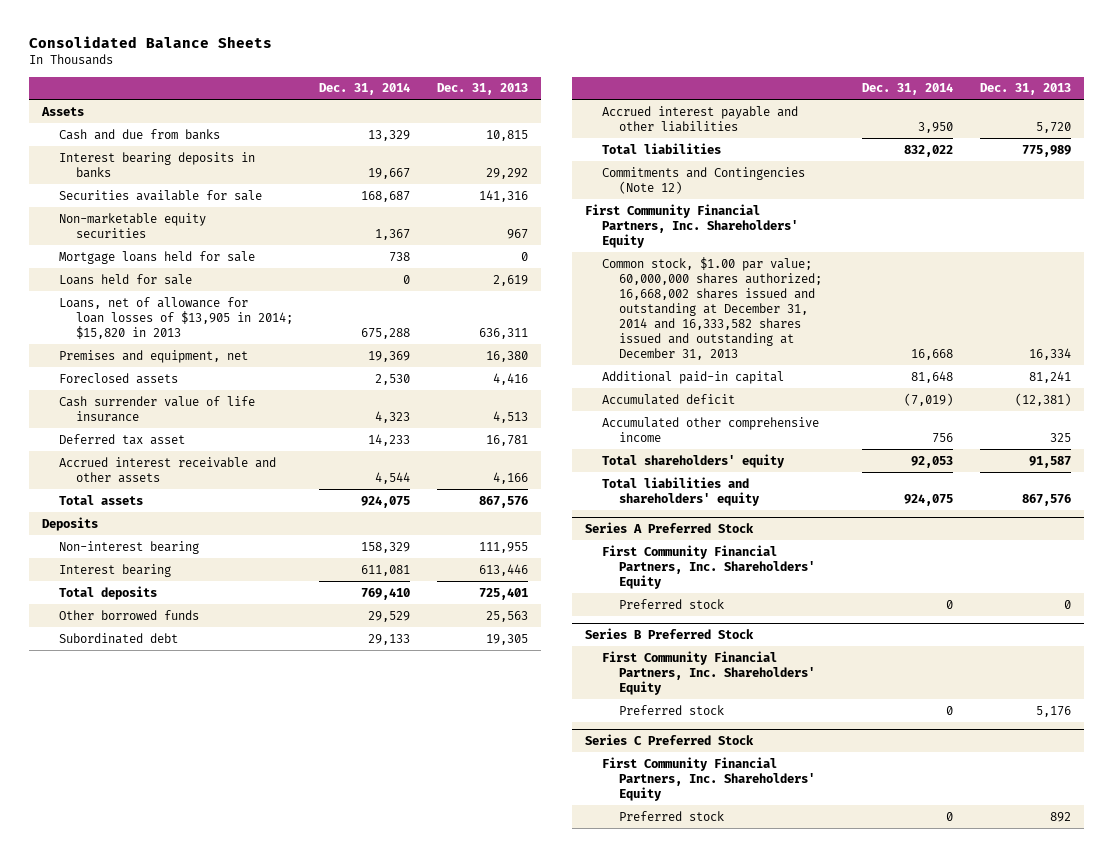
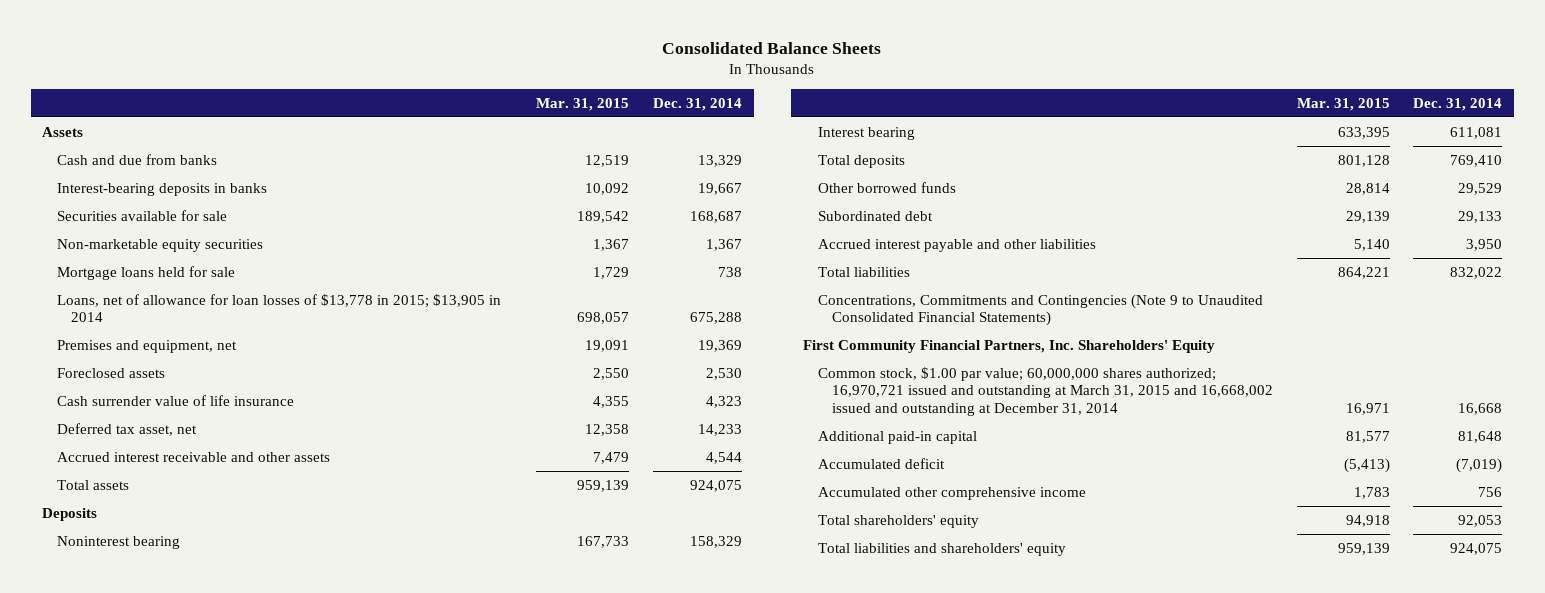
[436,83,528,96] Dec. 31, 2013 -> none
none -> [536,97,630,111] Mar. 31, 2015
[58,151,255,178] Interest bearing deposits in banks -> [56,182,267,196] Interest-bearing deposits in banks
[58,273,192,285] Loans held for sale -> none
[58,296,293,339] Loans, net of allowance for loan losses of $13,905 in 2014; $15,820 in 2013 -> [56,293,501,323] Loans, net of allowance for loan losses of $13,778 in 2015; $13,905 in 2014
[58,433,185,445] Deferred tax asset -> [56,422,197,436] Deferred tax asset, net
[58,540,199,554] Non-interest bearing -> [56,535,180,549] Noninterest bearing
[601,166,805,194] Commitments and Contingencies (Note 12) -> [817,293,1263,327] Concentrations, Commitments and Contingencies (Note 9 to Unaudited Consolidated Financial Statements)
[601,256,822,361] Common stock, $1.00 par value; 60,000,000 shares authorized; 16,668,002 shares issued and outstanding at December 31, 2014 and 16,333,582 shares issued and outstanding at December 31, 2013 -> [817,366,1274,417] Common stock, $1.00 par value; 60,000,000 shares authorized; 16,970,721 issued and outstanding at March 31, 2015 and 16,668,002 issued and outstanding at December 31, 2014
[584,522,754,534] Series A Preferred Stock -> none
[601,544,815,589] First Community Financial Partners, Inc. Shareholders' Equity -> none
[618,598,724,609] Preferred stock -> none
[584,628,754,640] Series B Preferred Stock -> none
[601,650,815,695] First Community Financial Partners, Inc. Shareholders' Equity -> none
[618,704,724,715] Preferred stock -> none
[584,734,754,746] Series C Preferred Stock -> none
[601,756,815,801] First Community Financial Partners, Inc. Shareholders' Equity -> none
[618,810,724,821] Preferred stock -> none

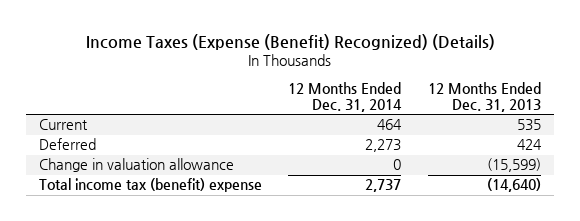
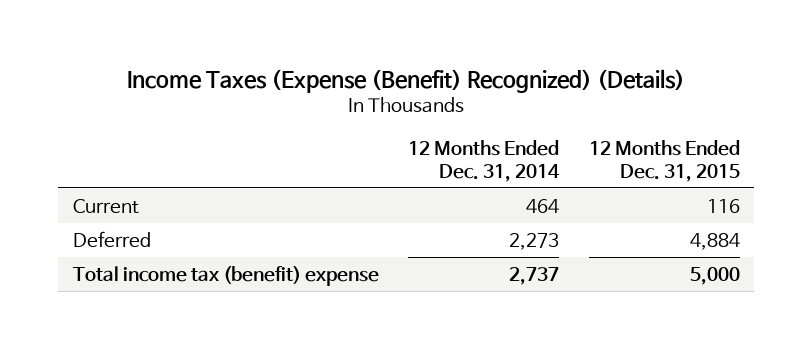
[427,81,541,113] 12 Months Ended Dec. 31, 2013 -> none
none -> [588,139,740,182] 12 Months Ended Dec. 31, 2015
[39,158,235,173] Change in valuation allowance -> none

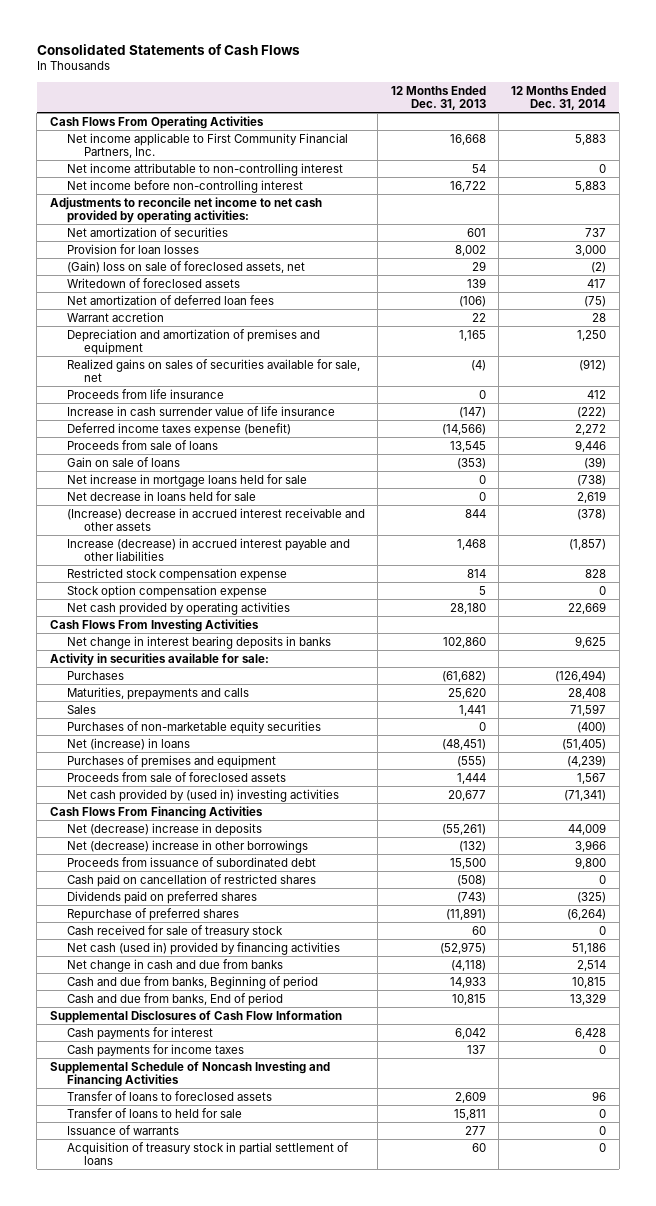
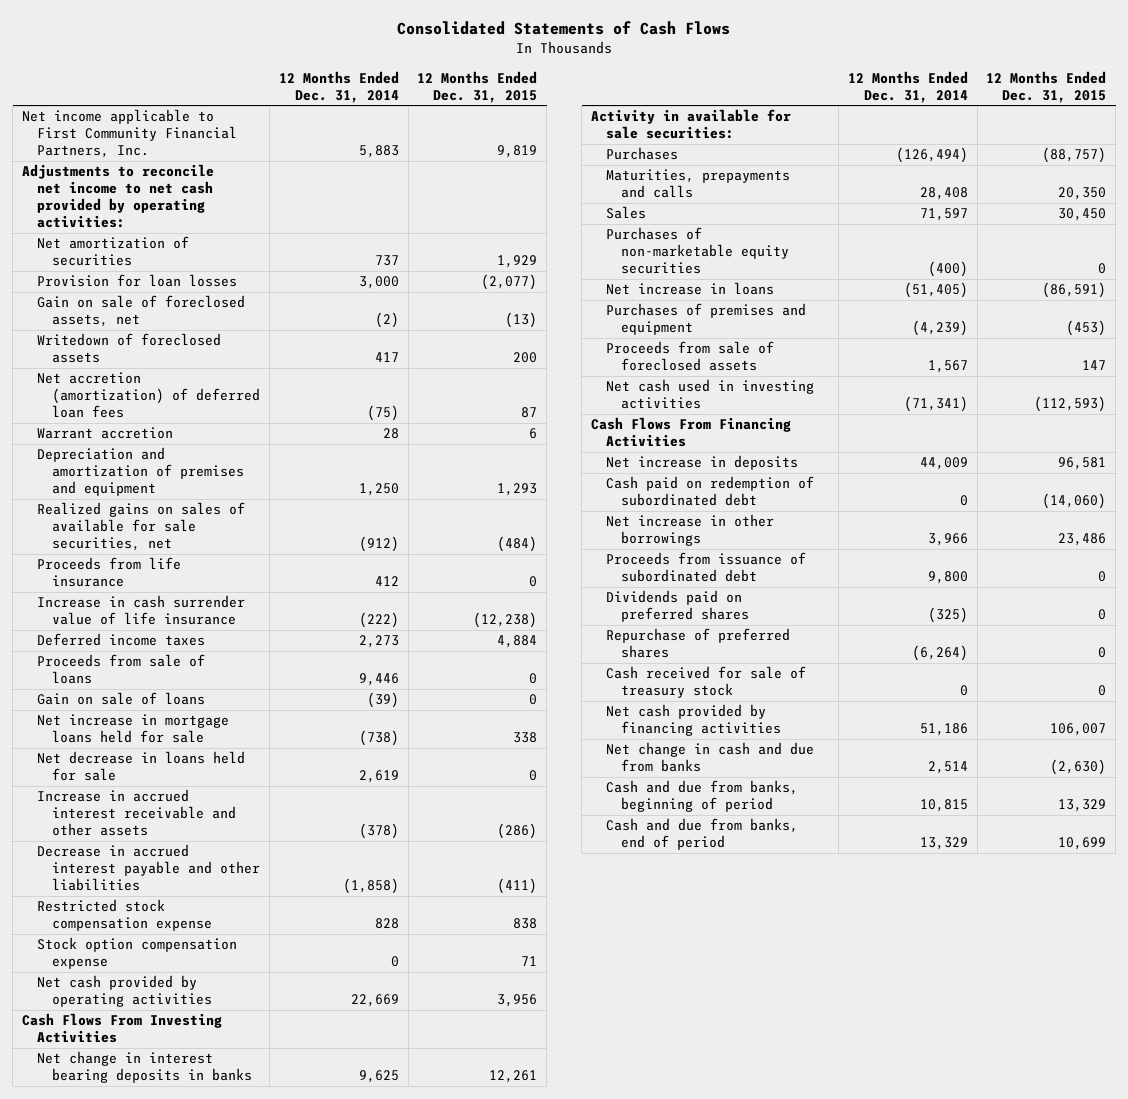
[390,85,486,110] 12 Months Ended Dec. 31, 2013 -> none
none -> [417,70,538,103] 12 Months Ended Dec. 31, 2015
[49,115,264,129] Cash Flows From Operating Activities -> none
[66,162,343,176] Net income attributable to non-controlling interest -> none
[66,179,303,193] Net income before non-controlling interest -> none
[66,260,305,273] (Gain) loss on sale of foreclosed assets, net -> [37,295,246,328] Gain on sale of foreclosed assets, net
[66,294,274,305] Net amortization of deferred loan fees -> [37,372,261,419] Net accretion (amortization) of deferred loan fees
[66,358,360,382] Realized gains on sales of securities available for sale, net -> [37,502,246,552] Realized gains on sales of available for sale securities, net
[66,422,291,436] Deferred income taxes expense (benefit) -> [37,633,206,647] Deferred income taxes
[575,423,607,435] 2,272 -> [358,635,399,649] 2,273
[66,507,365,531] (Increase) decrease in accrued interest receivable and other assets -> [37,789,237,837] Increase in accrued interest receivable and other assets
[66,537,350,561] Increase (decrease) in accrued interest payable and other liabilities -> [37,844,261,892] Decrease in accrued interest payable and other liabilities
[569,538,607,550] (1,857) -> [342,878,399,895] (1,858)
[49,652,269,666] Activity in securities available for sale: -> [591,109,792,140] Activity in available for sale securities:
[66,737,190,750] Net (increase) in loans -> [606,282,775,296] Net increase in loans
[66,788,339,802] Net cash provided by (used in) investing activities -> [606,379,815,410] Net cash used in investing activities
[66,822,262,836] Net (decrease) increase in deposits -> [606,455,799,471] Net increase in deposits
none -> [606,476,815,507] Cash paid on redemption of subordinated debt
[66,839,308,853] Net (decrease) increase in other borrowings -> [606,514,775,547] Net increase in other borrowings
[66,873,316,887] Cash paid on cancellation of restricted shares -> none
[66,941,340,955] Net cash (used in) provided by financing activities -> [606,704,782,737] Net cash provided by financing activities
[49,1009,342,1023] Supplemental Disclosures of Cash Flow Information -> none
[66,1026,213,1040] Cash payments for interest -> none
[66,1043,244,1057] Cash payments for income taxes -> none
[49,1060,330,1087] Supplemental Schedule of Noncash Investing and Financing Activities -> none
[66,1090,272,1101] Transfer of loans to foreclosed assets -> none
[66,1107,242,1118] Transfer of loans to held for sale -> none
[66,1124,179,1135] Issuance of warrants -> none
[66,1141,349,1165] Acquisition of treasury stock in partial settlement of loans -> none
[66,975,318,989] Cash and due from banks, Beginning of period -> [606,780,799,813] Cash and due from banks, beginning of period
[66,992,283,1006] Cash and due from banks, End of period -> [606,818,799,851] Cash and due from banks, end of period

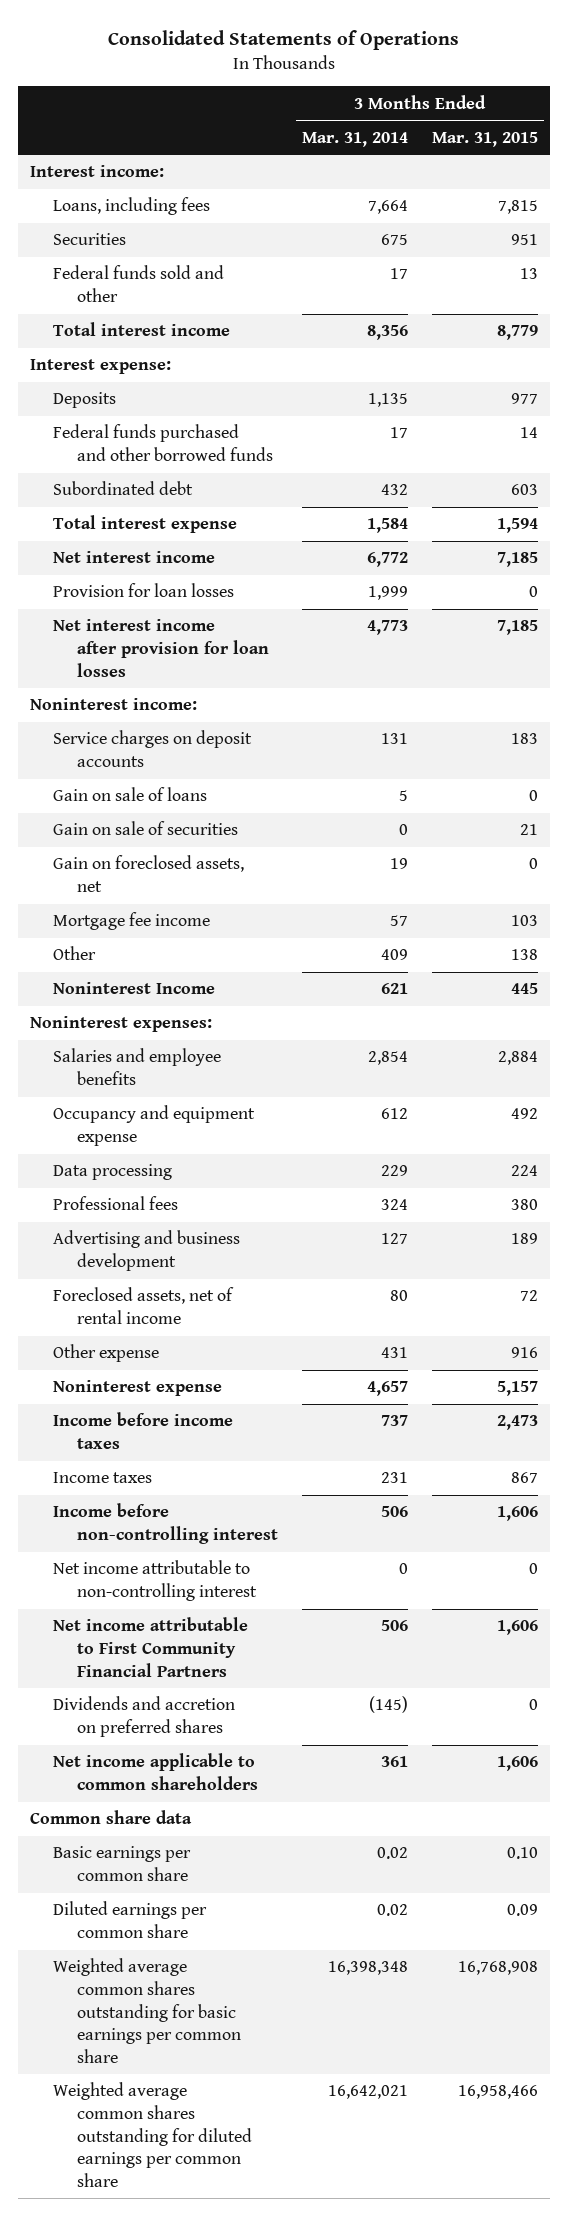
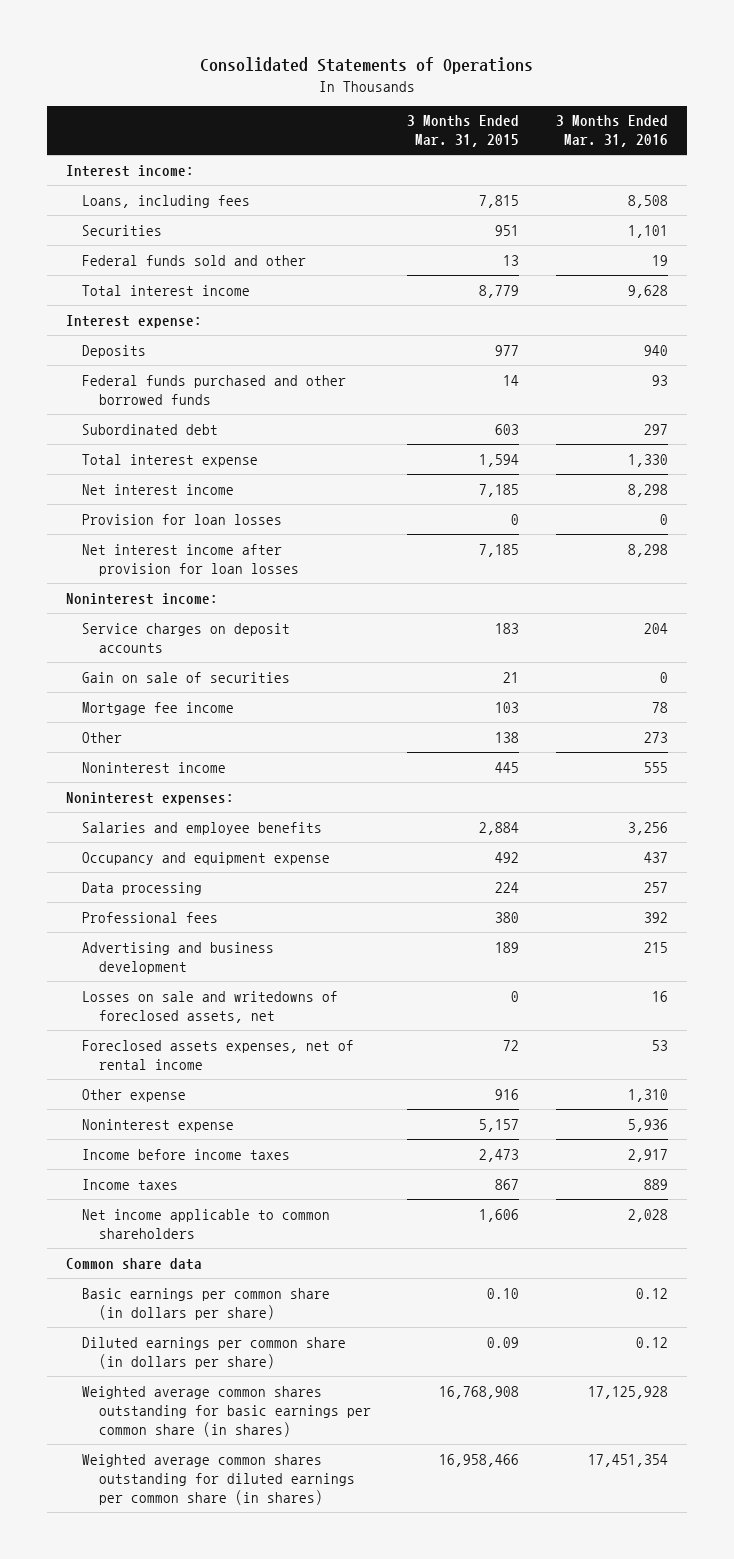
[301,131,408,147] Mar. 31, 2014 -> none
none -> [556,115,669,148] 3 Months Ended Mar. 31, 2016
[53,787,208,802] Gain on sale of loans -> none
[53,855,245,893] Gain on foreclosed assets, net -> none
[53,982,216,995] Noninterest Income -> [82,761,227,773] Noninterest income
none -> [82,990,339,1023] Losses on sale and writedowns of foreclosed assets, net
[53,1287,235,1325] Foreclosed assets, net of rental income -> [82,1039,355,1070] Foreclosed assets expenses, net of rental income
[53,1503,278,1545] Income before non-controlling interest -> none
[53,1560,257,1602] Net income attributable to non-controlling interest -> none
[53,1617,249,1677] Net income attributable to First Community Financial Partners -> none
[53,1696,236,1738] Dividends and accretion on preferred shares -> none
[53,1846,192,1882] Basic earnings per common share -> [82,1287,331,1320] Basic earnings per common share (in dollars per share)
[53,1901,208,1939] Diluted earnings per common share -> [82,1336,347,1369] Diluted earnings per common share (in dollars per share)
[53,1958,241,2063] Weighted average common shares outstanding for basic earnings per common share -> [82,1385,371,1437] Weighted average common shares outstanding for basic earnings per common share (in shares)
[53,2082,252,2187] Weighted average common shares outstanding for diluted earnings per common share -> [82,1453,355,1505] Weighted average common shares outstanding for diluted earnings per common share (in shares)

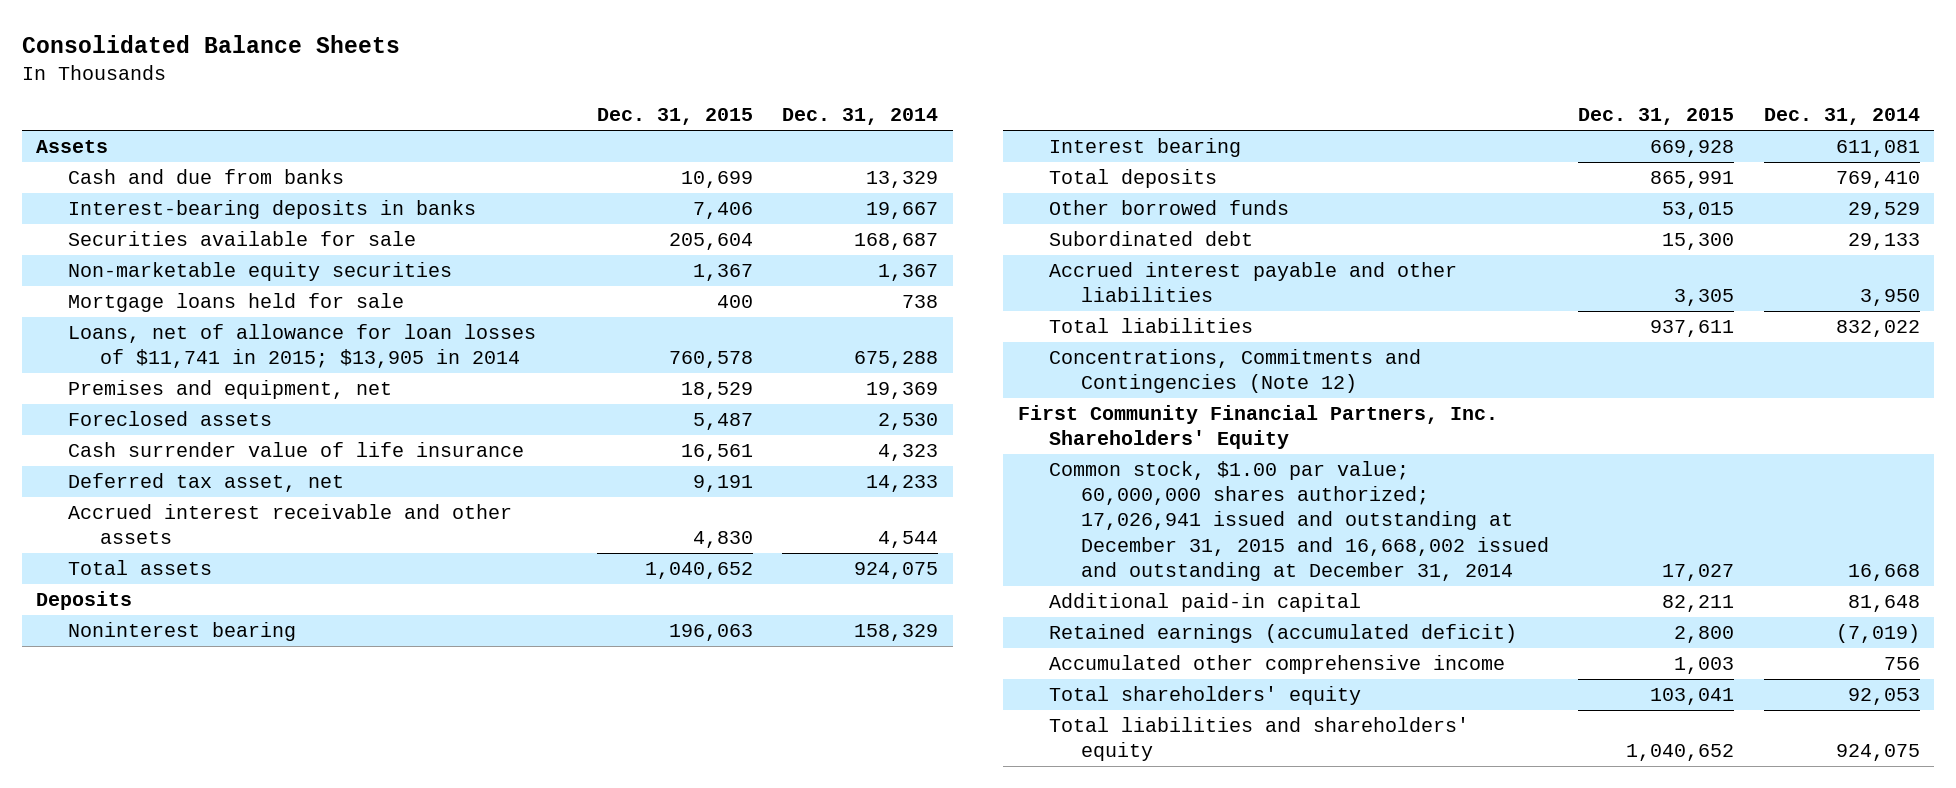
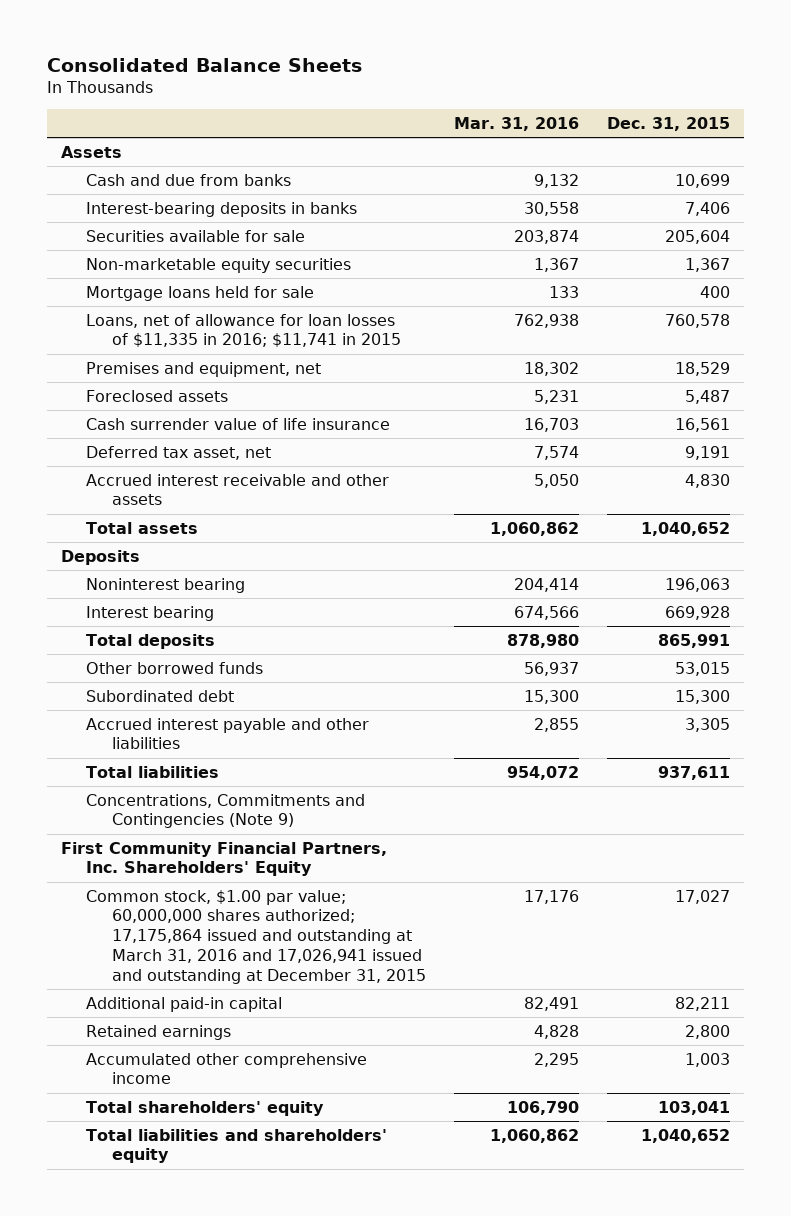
[782,108,939,126] Dec. 31, 2014 -> none
none -> [454,117,580,132] Mar. 31, 2016
[68,323,537,369] Loans, net of allowance for loan losses of $11,741 in 2015; $13,905 in 2014 -> [86,313,402,348] Loans, net of allowance for loan losses of $11,335 in 2016; $11,741 in 2015
[1049,348,1422,394] Concentrations, Commitments and Contingencies (Note 12) -> [86,793,366,829] Concentrations, Commitments and Contingencies (Note 9)
[1049,460,1550,581] Common stock, $1.00 par value; 60,000,000 shares authorized; 17,026,941 issued and outstanding at December 31, 2015 and 16,668,002 issued and outstanding at December 31, 2014 -> [86,889,427,984] Common stock, $1.00 par value; 60,000,000 shares authorized; 17,175,864 issued and outstanding at March 31, 2016 and 17,026,941 issued and outstanding at December 31, 2015
[1049,623,1518,643] Retained earnings (accumulated deficit) -> [86,1024,232,1040] Retained earnings

